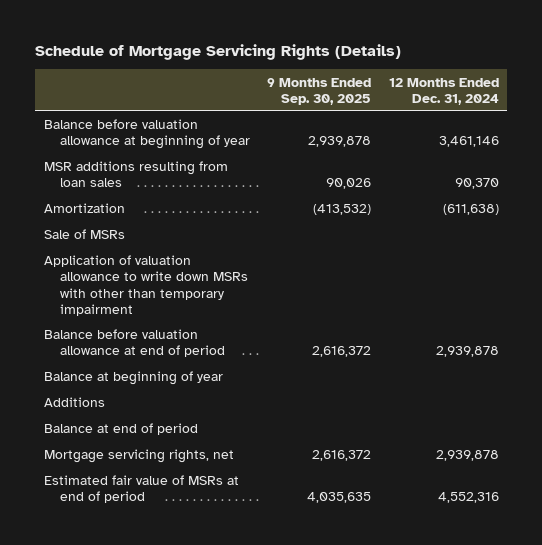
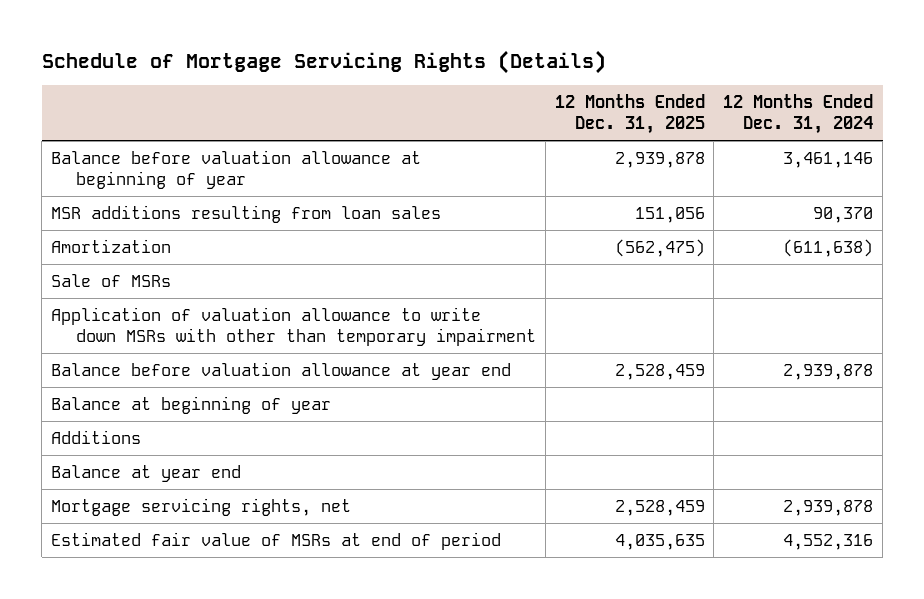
[267,77,372,105] 9 Months Ended Sep. 30, 2025 -> none
none -> [554,94,705,135] 12 Months Ended Dec. 31, 2025
[43,329,226,358] Balance before valuation allowance at end of period -> [50,361,511,380] Balance before valuation allowance at year end
[43,423,198,436] Balance at end of period -> [50,464,241,482] Balance at year end

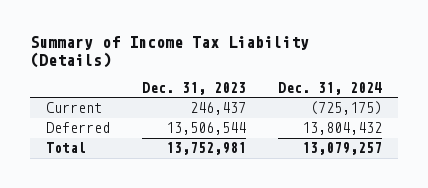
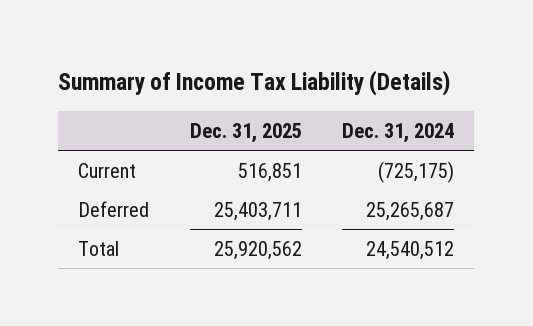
[141,81,246,95] Dec. 31, 2023 -> none
none -> [189,122,302,143] Dec. 31, 2025
[301,122,382,136] 13,804,432 -> [366,201,455,221] 25,265,687
[301,142,382,156] 13,079,257 -> [366,240,455,260] 24,540,512

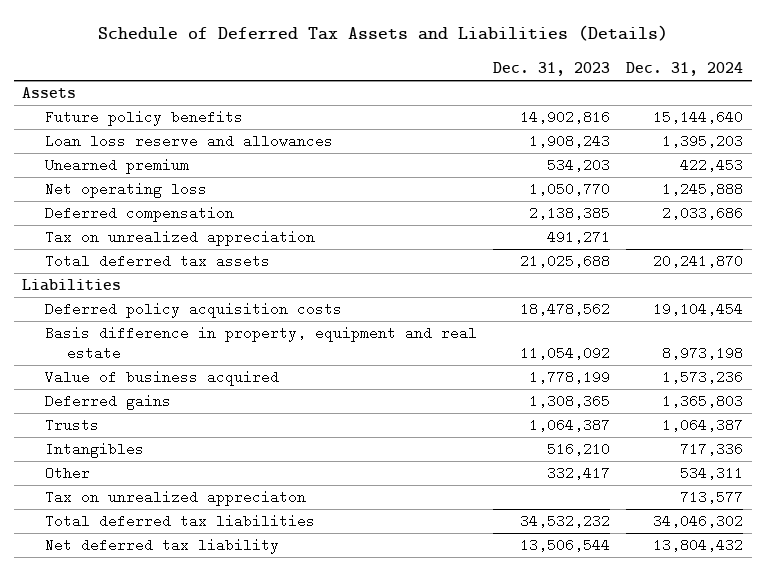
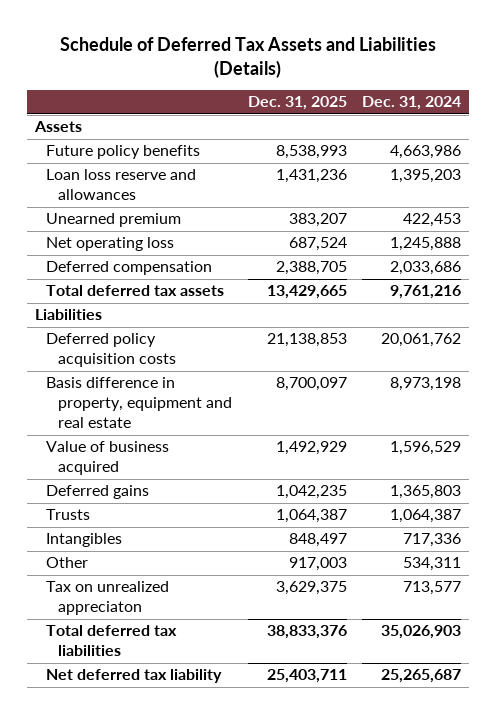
[493,61,611,76] Dec. 31, 2023 -> none
none -> [247,96,347,111] Dec. 31, 2025
[653,110,744,125] 15,144,640 -> [390,145,462,160] 4,663,986
[44,230,315,247] Tax on unrealized appreciation -> none
[653,254,744,269] 20,241,870 -> [390,285,462,300] 9,761,216
[653,302,744,317] 19,104,454 -> [381,333,462,348] 20,061,762
[662,370,744,385] 1,573,236 -> [390,441,462,456] 1,596,529
[653,514,744,529] 34,046,302 -> [381,625,462,640] 35,026,903
[653,538,744,553] 13,804,432 -> [381,669,462,684] 25,265,687

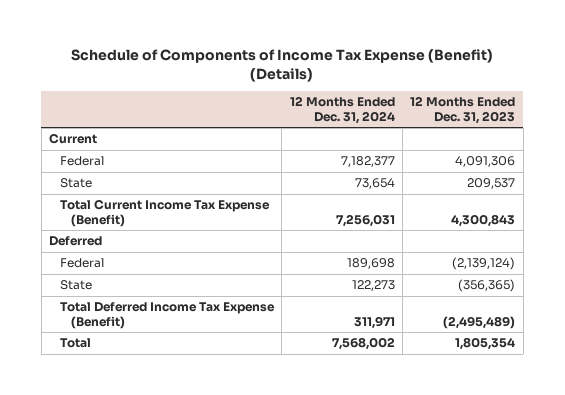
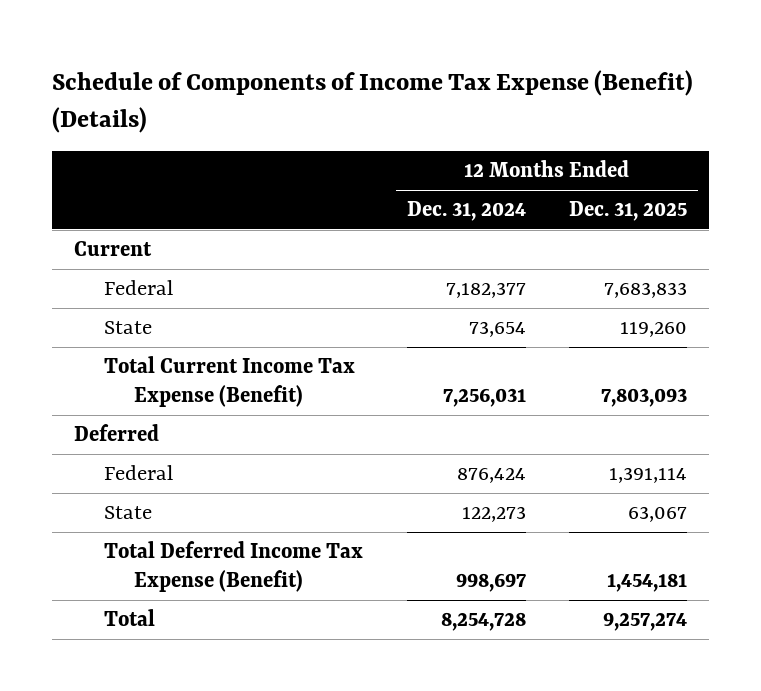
[410,96,516,124] 12 Months Ended Dec. 31, 2023 -> none
none -> [569,201,688,222] Dec. 31, 2025
[346,258,395,270] 189,698 -> [456,468,526,484] 876,424
[353,316,395,330] 311,971 -> [455,573,526,593] 998,697
[331,337,395,351] 7,568,002 -> [440,612,526,632] 8,254,728

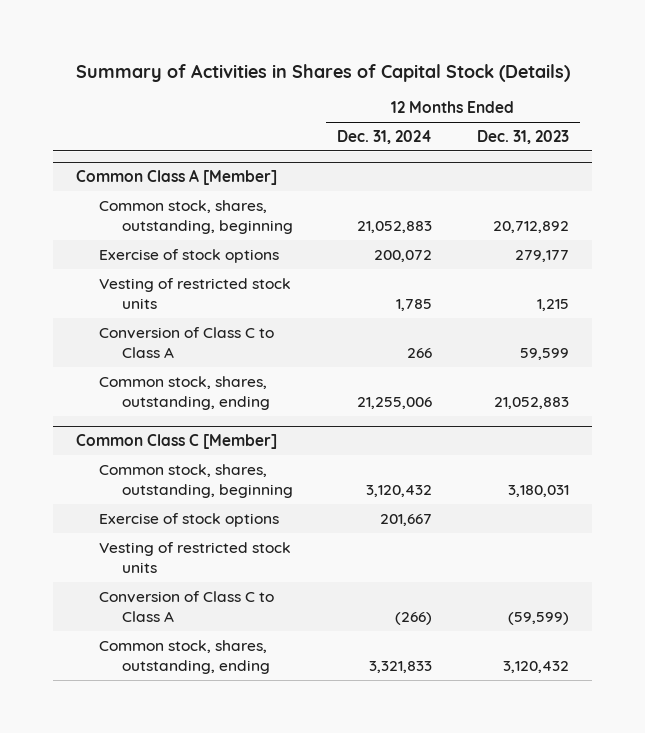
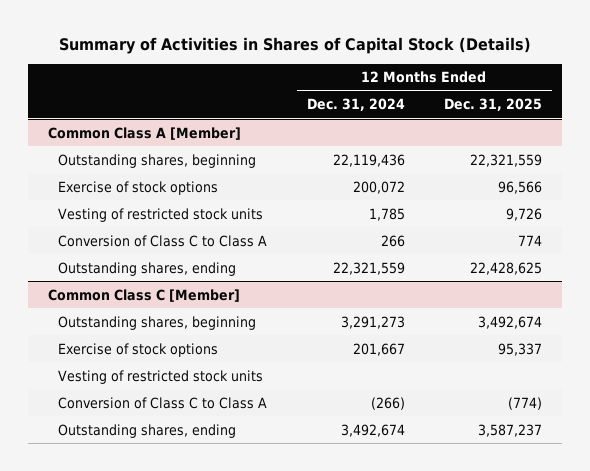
[477,129,570,144] Dec. 31, 2023 -> none
none -> [443,98,542,112] Dec. 31, 2025
[98,199,293,234] Common stock, shares, outstanding, beginning -> [58,153,257,168] Outstanding shares, beginning
[357,220,433,233] 21,052,883 -> [332,153,405,167] 22,119,436
[98,375,270,410] Common stock, shares, outstanding, ending -> [58,261,237,276] Outstanding shares, ending
[357,396,433,409] 21,255,006 -> [332,261,405,275] 22,321,559
[98,463,293,498] Common stock, shares, outstanding, beginning -> [58,315,257,330] Outstanding shares, beginning
[366,484,433,497] 3,120,432 -> [340,315,405,329] 3,291,273
[98,639,270,674] Common stock, shares, outstanding, ending -> [58,423,237,438] Outstanding shares, ending
[369,660,433,673] 3,321,833 -> [340,423,405,437] 3,492,674

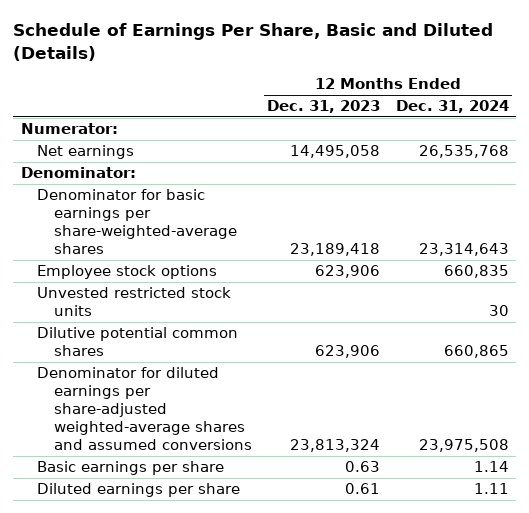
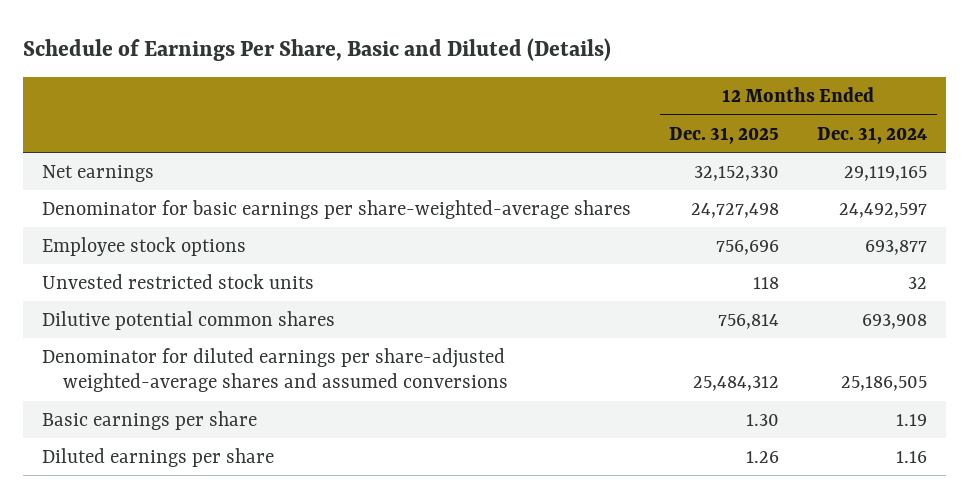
[267,100,381,114] Dec. 31, 2023 -> none
none -> [669,126,780,144] Dec. 31, 2025
[20,123,118,135] Numerator: -> none
[20,167,136,179] Denominator: -> none
[418,145,509,159] 26,535,768 -> [844,165,928,181] 29,119,165
[418,243,509,257] 23,314,643 -> [839,202,928,218] 24,492,597
[443,265,509,279] 660,835 -> [865,239,928,255] 693,877
[488,305,509,317] 30 -> [908,276,928,289] 32
[443,345,509,359] 660,865 -> [862,313,928,329] 693,908
[418,439,509,453] 23,975,508 -> [841,376,928,392] 25,186,505
[473,461,509,473] 1.14 -> [896,413,928,426] 1.19
[473,483,509,495] 1.11 -> [896,450,928,463] 1.16

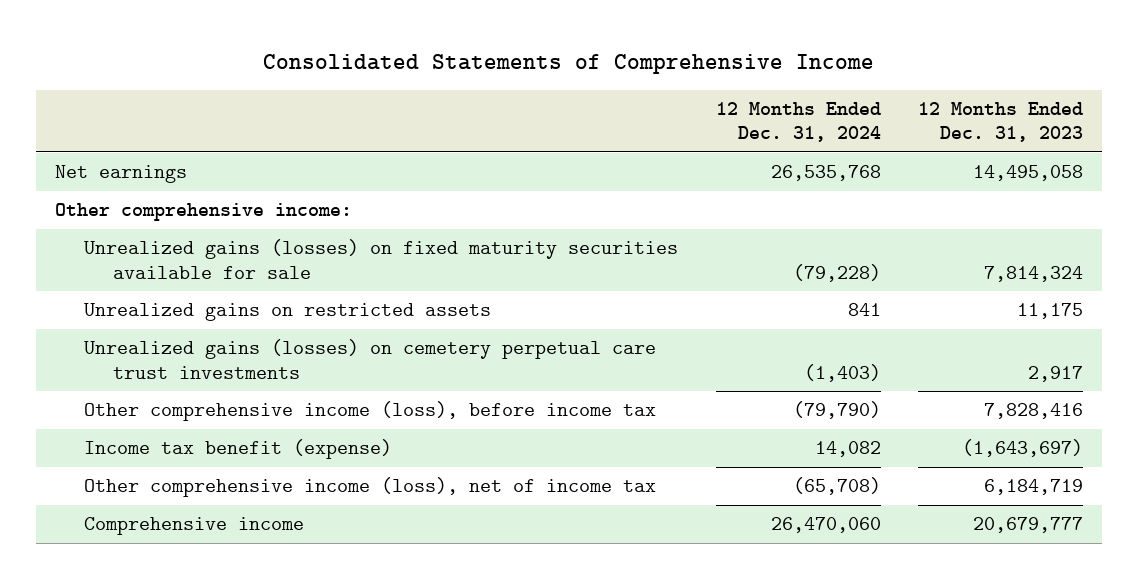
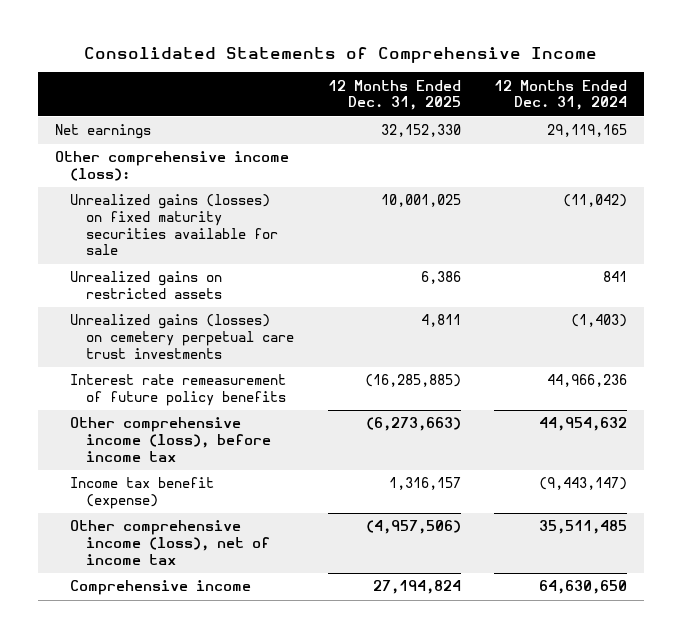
[918,101,1084,143] 12 Months Ended Dec. 31, 2023 -> none
none -> [327,79,461,111] 12 Months Ended Dec. 31, 2025
[770,165,881,182] 26,535,768 -> [547,124,628,138] 29,119,165
[55,203,353,222] Other comprehensive income: -> [54,151,289,182] Other comprehensive income (loss):
[792,263,881,282] (79,228) -> [563,194,628,208] (11,042)
none -> [70,374,287,407] Interest rate remeasurement of future policy benefits
[792,401,881,420] (79,790) -> [539,417,628,432] 44,954,632
[814,441,881,458] 14,082 -> [539,477,628,491] (9,443,147)
[792,477,881,496] (65,708) -> [539,520,628,535] 35,511,485
[770,517,881,534] 26,470,060 -> [539,580,628,595] 64,630,650

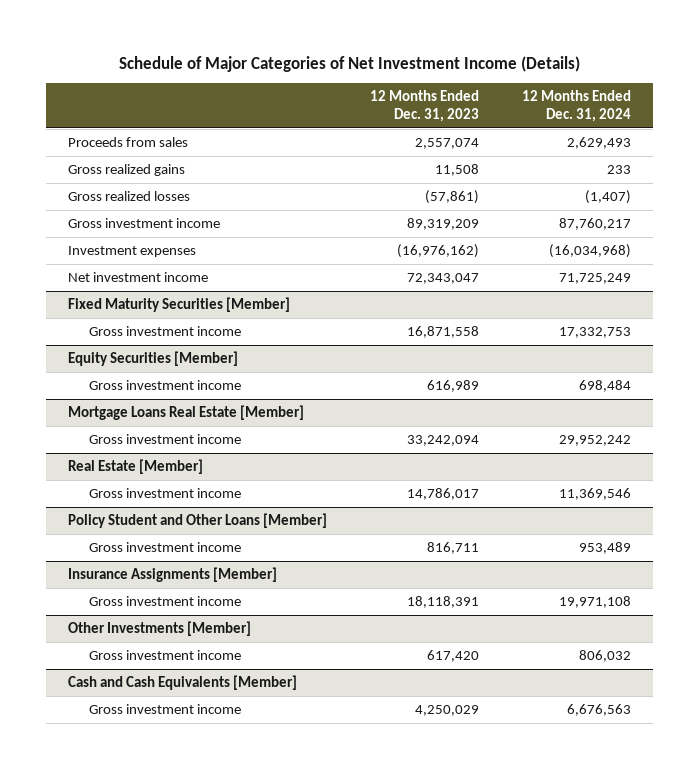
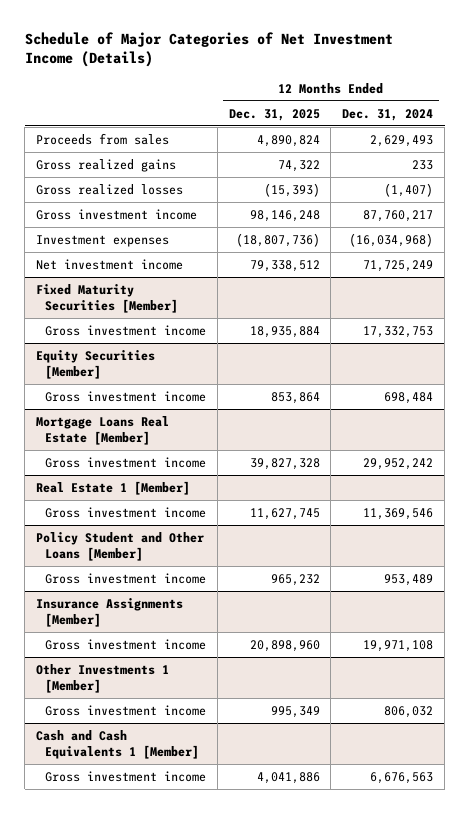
[370,90,480,123] 12 Months Ended Dec. 31, 2023 -> none
none -> [228,108,320,121] Dec. 31, 2025
[67,459,203,475] Real Estate [Member] -> [36,480,191,495] Real Estate 1 [Member]
[67,621,251,637] Other Investments [Member] -> [36,663,170,693] Other Investments 1 [Member]
[67,675,297,691] Cash and Cash Equivalents [Member] -> [36,729,200,759] Cash and Cash Equivalents 1 [Member]

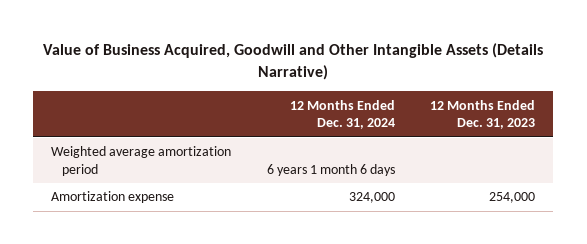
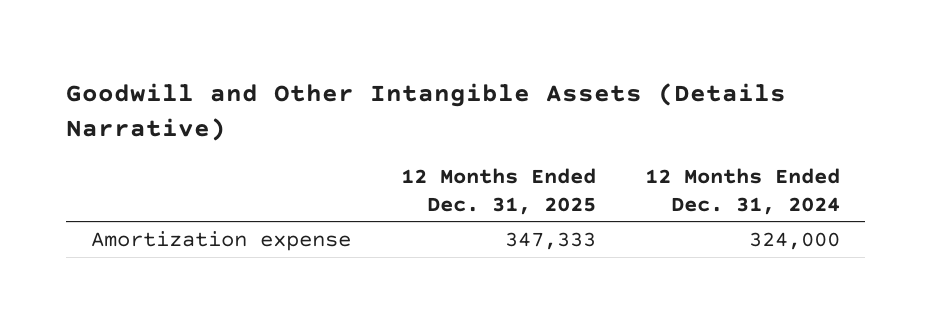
[43,43,544,81] Value of Business Acquired, Goodwill and Other Intangible Assets (Details Narrative) -> [66,83,787,142] Goodwill and Other Intangible Assets (Details Narrative)
[430,99,536,130] 12 Months Ended Dec. 31, 2023 -> none
none -> [400,167,596,215] 12 Months Ended Dec. 31, 2025
[51,146,232,177] Weighted average amortization period -> none

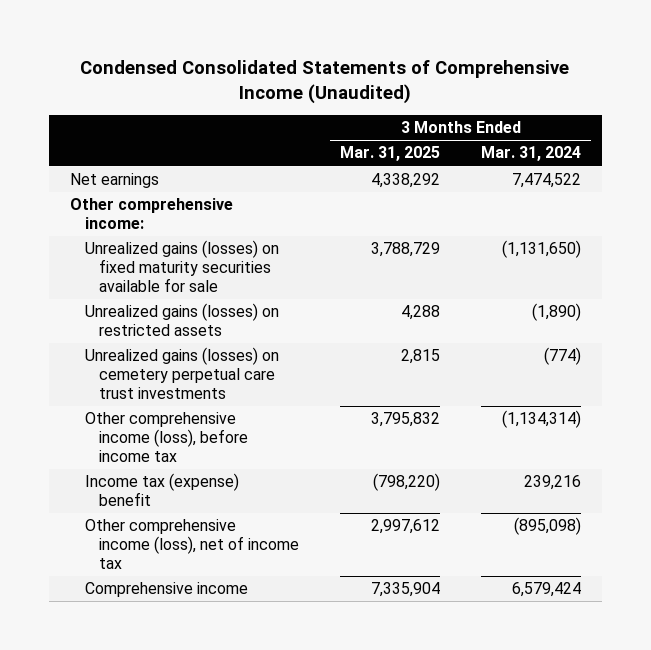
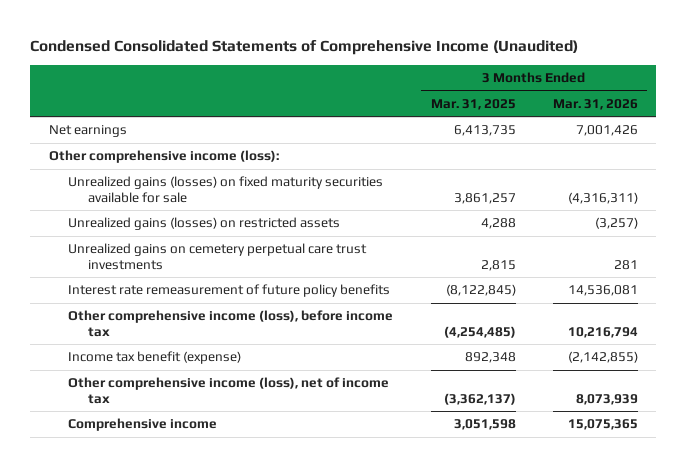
[481,146,582,162] Mar. 31, 2024 -> none
none -> [552,98,638,110] Mar. 31, 2026
[371,173,441,189] 4,338,292 -> [453,125,516,137] 6,413,735
[69,198,233,230] Other comprehensive income: -> [48,150,279,164] Other comprehensive income (loss):
[371,242,441,258] 3,788,729 -> [453,192,516,204] 3,861,257
[84,347,279,399] Unrealized gains (losses) on cemetery perpetual care trust investments -> [68,243,368,270] Unrealized gains on cemetery perpetual care trust investments
none -> [68,284,391,298] Interest rate remeasurement of future policy benefits
[371,412,441,428] 3,795,832 -> [443,325,516,338] (4,254,485)
[84,473,239,507] Income tax (expense) benefit -> [68,351,242,365] Income tax benefit (expense)
[373,473,441,492] (798,220) -> [464,352,516,364] 892,348
[371,519,441,535] 2,997,612 -> [443,392,516,405] (3,362,137)
[371,582,441,598] 7,335,904 -> [453,419,516,431] 3,051,598

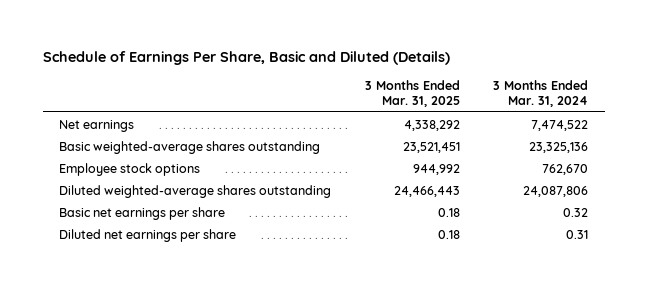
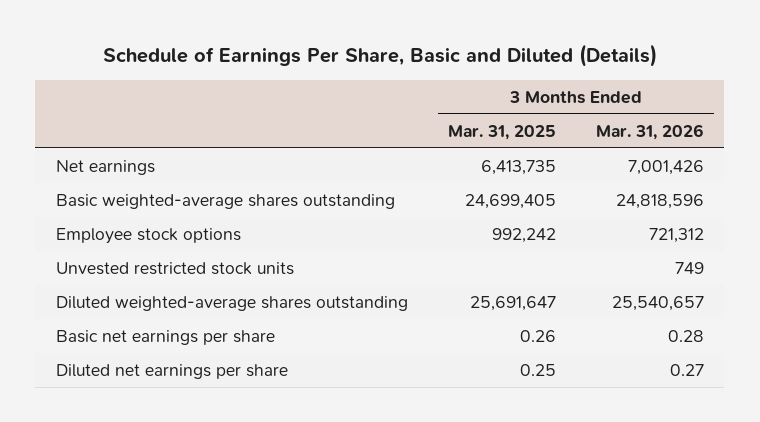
[493,80,589,107] 3 Months Ended Mar. 31, 2024 -> none
none -> [595,123,704,140] Mar. 31, 2026
[403,119,460,131] 4,338,292 -> [480,159,556,175] 6,413,735
[402,141,460,153] 23,521,451 -> [464,193,556,209] 24,699,405
[412,163,460,175] 944,992 -> [491,227,556,243] 992,242
none -> [55,261,294,275] Unvested restricted stock units
[393,185,460,197] 24,466,443 -> [469,295,556,311] 25,691,647
[437,207,460,217] 0.18 -> [519,329,556,342] 0.26
[437,229,460,239] 0.18 -> [519,363,556,376] 0.25

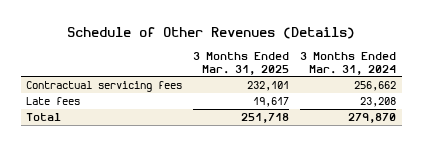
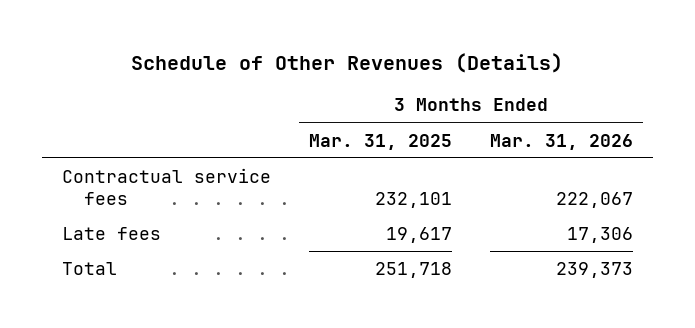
[300,52,397,75] 3 Months Ended Mar. 31, 2024 -> none
none -> [490,133,634,150] Mar. 31, 2026
[26,80,183,92] Contractual servicing fees -> [61,168,271,205] Contractual service fees

